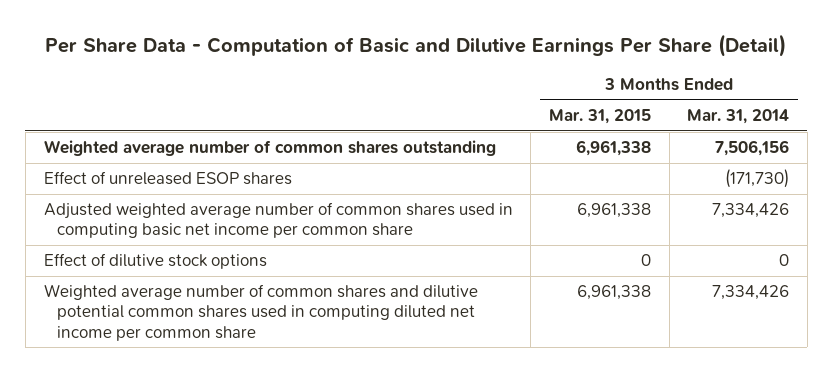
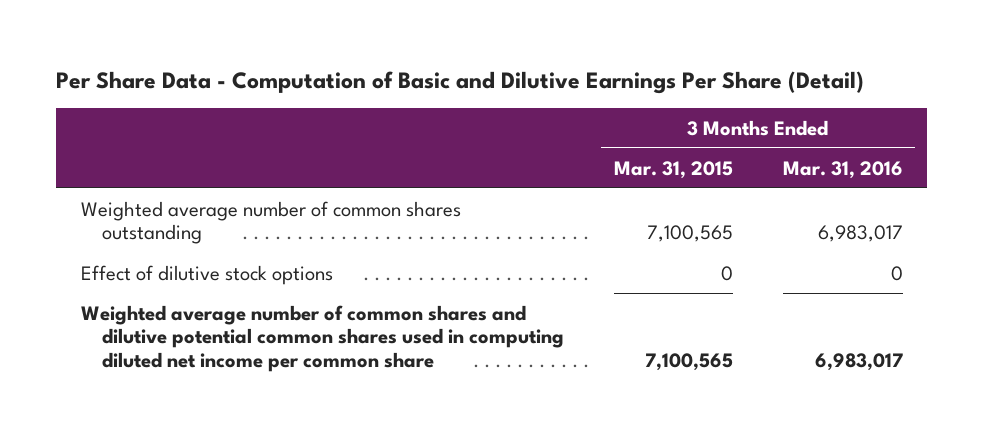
[687,109,790,125] Mar. 31, 2014 -> none
none -> [782,160,903,179] Mar. 31, 2016
[43,171,292,186] Effect of unreleased ESOP shares -> none
[43,202,513,239] Adjusted weighted average number of common shares used in computing basic net income per common share -> none
[575,140,651,157] 6,961,338 -> [646,225,733,243] 7,100,565
[576,285,651,301] 6,961,338 -> [644,353,733,372] 7,100,565

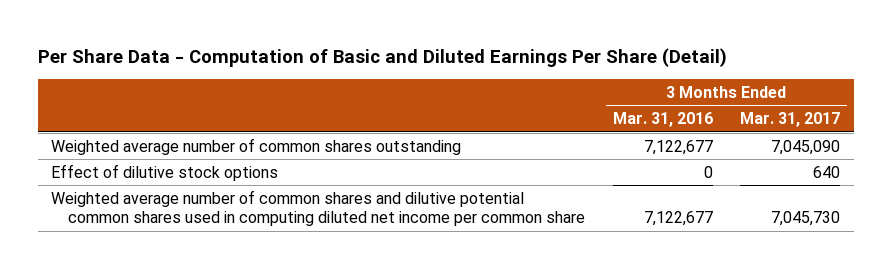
[56,70,865,94] Per Share Data - Computation of Basic and Dilutive Earnings Per Share (Detail) -> [37,47,727,67] Per Share Data - Computation of Basic and Diluted Earnings Per Share (Detail)
[613,160,733,179] Mar. 31, 2015 -> none
none -> [739,112,840,128] Mar. 31, 2017
[817,225,903,243] 6,983,017 -> [643,139,713,155] 7,122,677
[814,353,903,372] 6,983,017 -> [643,211,713,227] 7,122,677

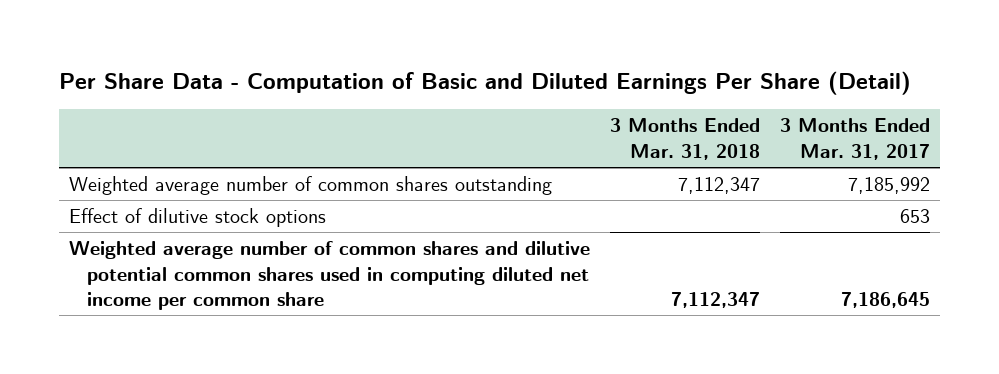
[612,112,713,128] Mar. 31, 2016 -> none
none -> [609,118,760,160] 3 Months Ended Mar. 31, 2018
[770,139,840,155] 7,045,090 -> [848,177,931,195] 7,185,992
[812,165,840,178] 640 -> [900,209,931,224] 653
[770,211,840,227] 7,045,730 -> [841,292,931,309] 7,186,645

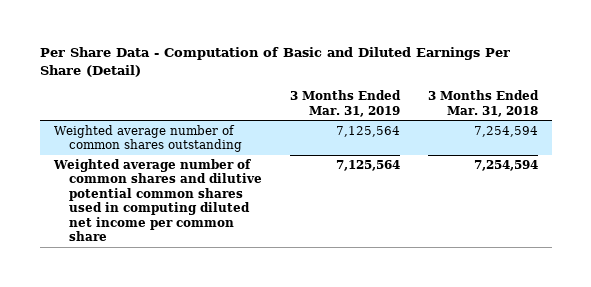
[780,118,931,160] 3 Months Ended Mar. 31, 2017 -> none
none -> [289,90,401,117] 3 Months Ended Mar. 31, 2019
[68,208,326,228] Effect of dilutive stock options -> none
[677,177,760,195] 7,112,347 -> [473,125,538,137] 7,254,594
[670,292,760,309] 7,112,347 -> [473,159,538,171] 7,254,594

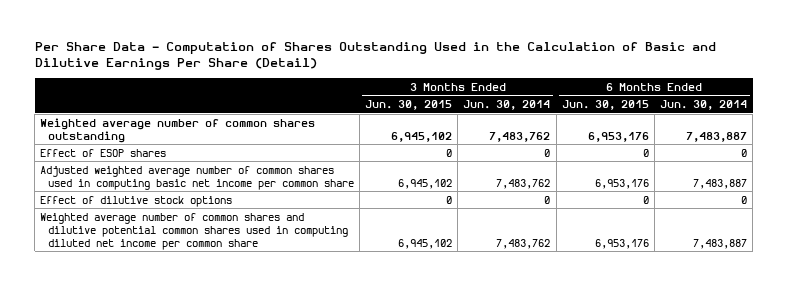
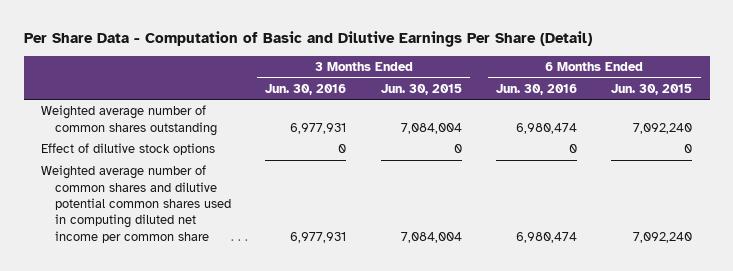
[34,41,716,71] Per Share Data - Computation of Shares Outstanding Used in the Calculation of Basic and Dilutive Earnings Per Share (Detail) -> [23,31,592,48] Per Share Data - Computation of Basic and Dilutive Earnings Per Share (Detail)
[463,100,551,111] Jun. 30, 2014 -> none
[660,100,748,111] Jun. 30, 2014 -> none
none -> [265,83,347,95] Jun. 30, 2016
none -> [496,83,578,95] Jun. 30, 2016
[40,148,167,157] Effect of ESOP shares -> none
[40,165,354,190] Adjusted weighted average number of common shares used in computing basic net income per common share -> none
[391,131,453,142] 6,945,102 -> [400,122,462,134] 7,084,004
[587,131,649,142] 6,953,176 -> [633,122,693,134] 7,092,240
[398,238,453,249] 6,945,102 -> [400,231,462,243] 7,084,004
[594,238,649,249] 6,953,176 -> [633,231,693,243] 7,092,240

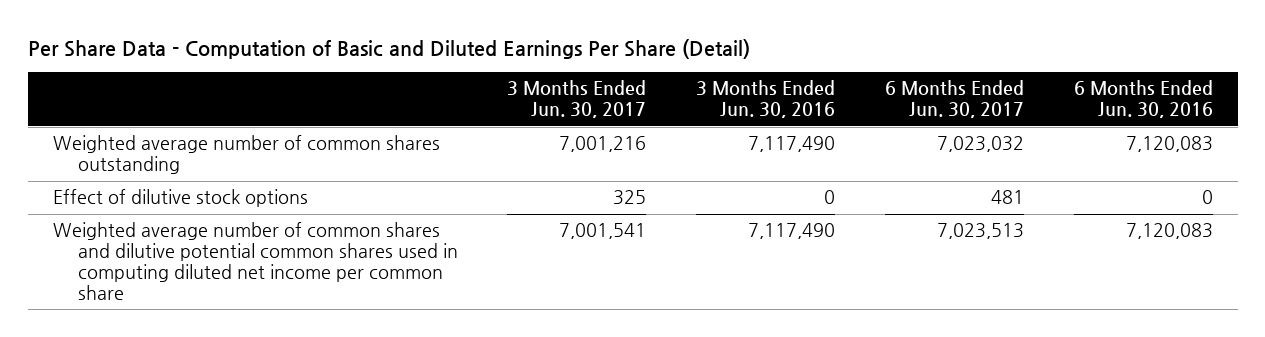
[23,31,592,48] Per Share Data - Computation of Basic and Dilutive Earnings Per Share (Detail) -> [27,38,750,59] Per Share Data - Computation of Basic and Diluted Earnings Per Share (Detail)
[380,83,462,95] Jun. 30, 2015 -> none
[611,83,693,95] Jun. 30, 2015 -> none
none -> [507,80,647,119] 3 Months Ended Jun. 30, 2017
none -> [885,80,1025,119] 6 Months Ended Jun. 30, 2017
[290,122,347,134] 6,977,931 -> [748,136,836,153] 7,117,490
[516,122,578,134] 6,980,474 -> [1125,136,1213,153] 7,120,083
[290,231,347,243] 6,977,931 -> [748,223,836,240] 7,117,490
[516,231,578,243] 6,980,474 -> [1125,223,1213,240] 7,120,083

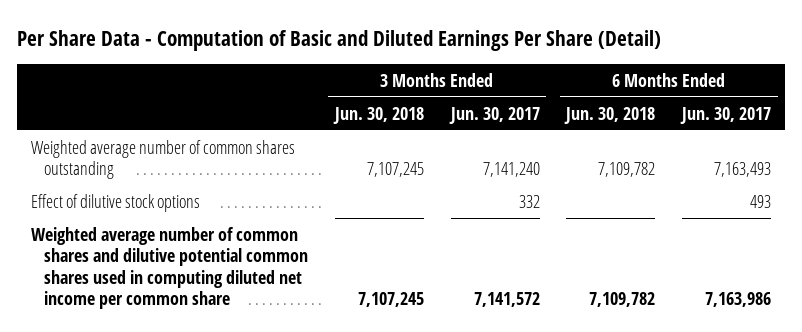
[696,80,836,119] 3 Months Ended Jun. 30, 2016 -> none
[1073,80,1213,119] 6 Months Ended Jun. 30, 2016 -> none
none -> [333,106,425,124] Jun. 30, 2018
none -> [564,106,656,124] Jun. 30, 2018
[559,136,647,153] 7,001,216 -> [482,162,540,178] 7,141,240
[937,136,1025,153] 7,023,032 -> [714,162,772,178] 7,163,493
[613,190,647,206] 325 -> [518,194,540,208] 332
[991,190,1025,205] 481 -> [750,194,772,208] 493
[559,223,647,240] 7,001,541 -> [473,292,540,308] 7,141,572
[937,223,1025,240] 7,023,513 -> [705,292,772,308] 7,163,986

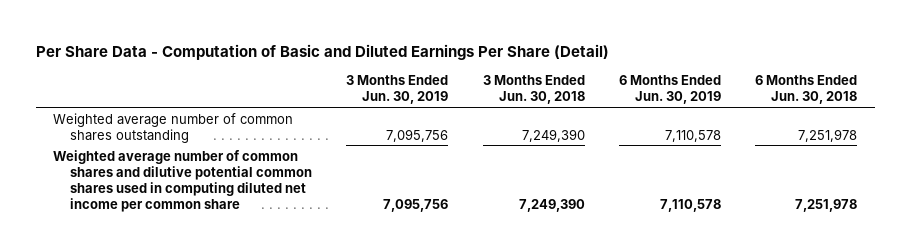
[448,106,540,124] Jun. 30, 2017 -> none
[680,106,772,124] Jun. 30, 2017 -> none
none -> [346,75,449,105] 3 Months Ended Jun. 30, 2019
none -> [619,75,722,105] 6 Months Ended Jun. 30, 2019
[30,193,200,212] Effect of dilutive stock options -> none
[367,162,425,178] 7,107,245 -> [521,128,585,142] 7,249,390
[598,162,656,178] 7,109,782 -> [798,128,858,142] 7,251,978
[358,292,425,308] 7,107,245 -> [518,198,585,212] 7,249,390
[589,292,656,308] 7,109,782 -> [795,198,858,212] 7,251,978

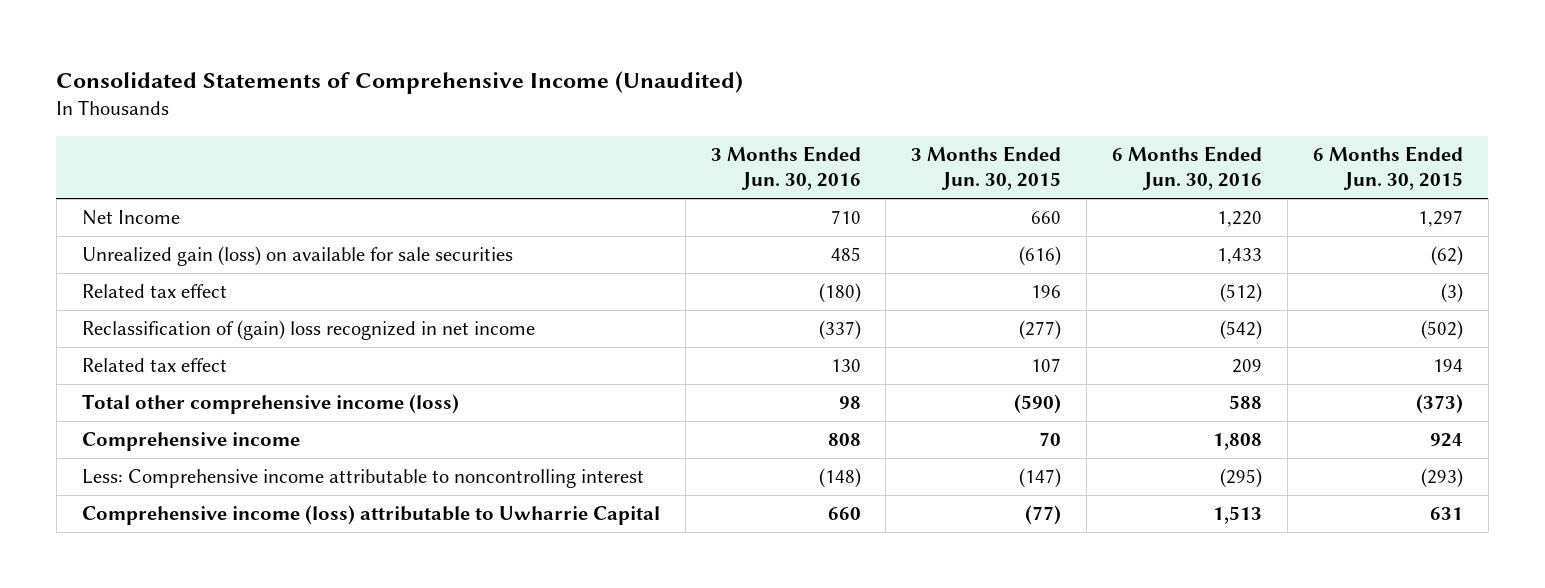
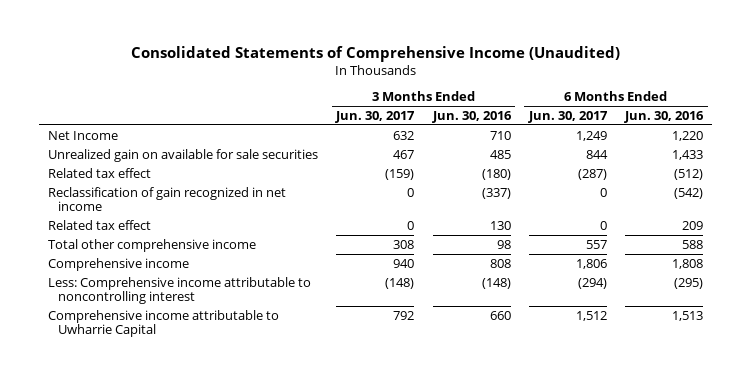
[911,145,1062,191] 3 Months Ended Jun. 30, 2015 -> none
[1312,145,1463,191] 6 Months Ended Jun. 30, 2015 -> none
none -> [335,110,416,123] Jun. 30, 2017
none -> [527,110,608,123] Jun. 30, 2017
[81,246,513,267] Unrealized gain (loss) on available for sale securities -> [48,148,319,162] Unrealized gain on available for sale securities
[81,320,535,341] Reclassification of (gain) loss recognized in net income -> [48,186,287,212] Reclassification of gain recognized in net income
[81,394,459,415] Total other comprehensive income (loss) -> [48,238,257,252] Total other comprehensive income
[81,505,660,526] Comprehensive income (loss) attributable to Uwharrie Capital -> [48,309,280,338] Comprehensive income attributable to Uwharrie Capital

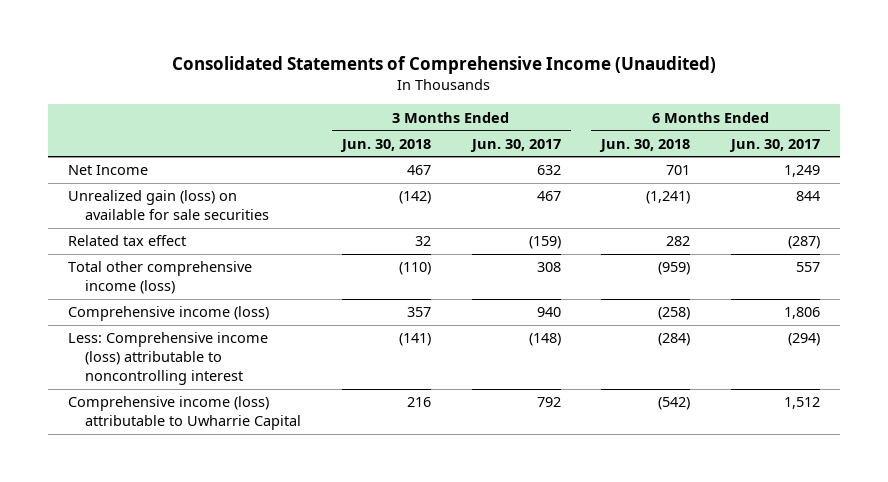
[431,110,512,123] Jun. 30, 2016 -> none
[624,110,705,123] Jun. 30, 2016 -> none
none -> [339,138,431,152] Jun. 30, 2018
none -> [599,138,691,152] Jun. 30, 2018
[48,148,319,162] Unrealized gain on available for sale securities -> [67,190,270,221] Unrealized gain (loss) on available for sale securities
[48,186,287,212] Reclassification of gain recognized in net income -> none
[48,219,152,230] Related tax effect -> none
[48,238,257,252] Total other comprehensive income -> [67,261,252,295] Total other comprehensive income (loss)
[48,257,190,271] Comprehensive income -> [67,306,269,322] Comprehensive income (loss)
[48,276,312,305] Less: Comprehensive income attributable to noncontrolling interest -> [67,332,268,385] Less: Comprehensive income (loss) attributable to noncontrolling interest
[48,309,280,338] Comprehensive income attributable to Uwharrie Capital -> [67,396,302,431] Comprehensive income (loss) attributable to Uwharrie Capital

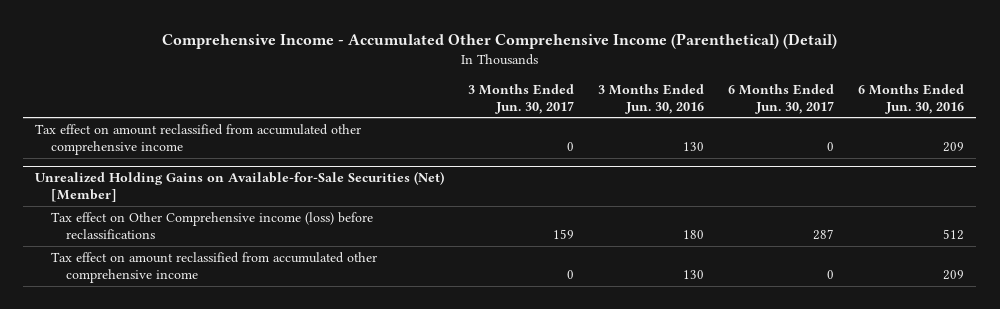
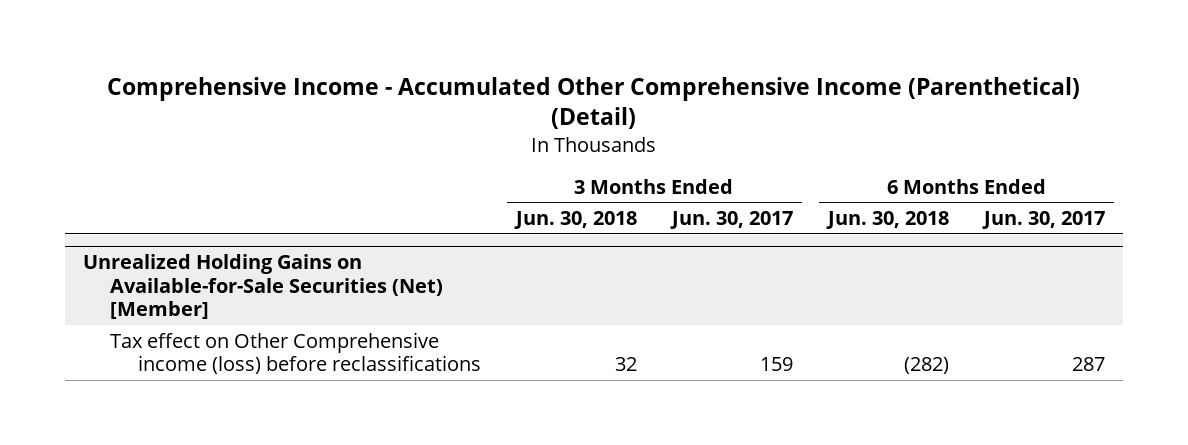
[598,83,705,114] 3 Months Ended Jun. 30, 2016 -> none
[858,83,965,114] 6 Months Ended Jun. 30, 2016 -> none
none -> [513,210,637,229] Jun. 30, 2018
none -> [826,210,950,229] Jun. 30, 2018
[35,123,362,155] Tax effect on amount reclassified from accumulated other comprehensive income -> none
[50,251,377,283] Tax effect on amount reclassified from accumulated other comprehensive income -> none

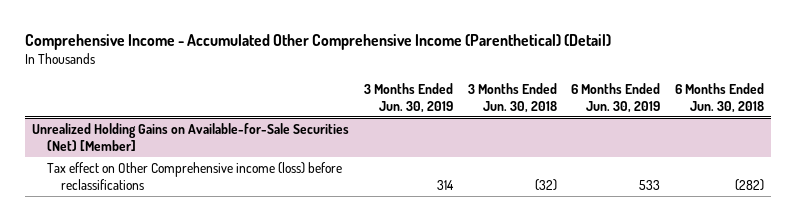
[670,210,794,229] Jun. 30, 2017 -> none
[982,210,1106,229] Jun. 30, 2017 -> none
none -> [364,82,454,113] 3 Months Ended Jun. 30, 2019
none -> [571,82,661,113] 6 Months Ended Jun. 30, 2019
[614,357,637,372] 32 -> [534,178,557,191] (32)

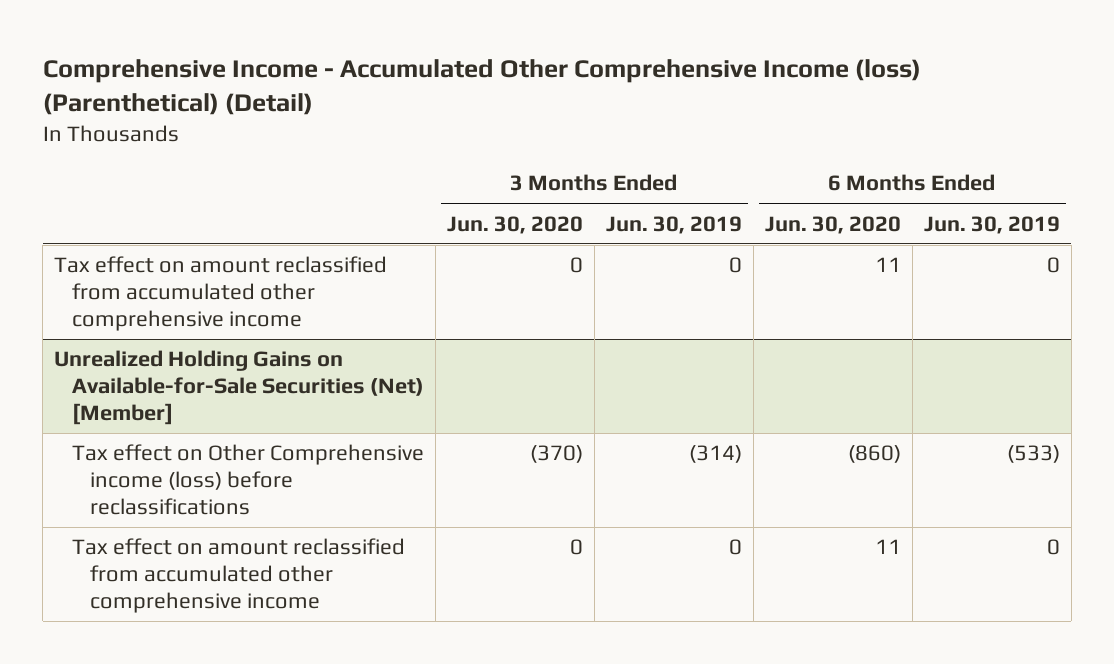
[25,34,612,51] Comprehensive Income - Accumulated Other Comprehensive Income (Parenthetical) (Detail) -> [42,58,921,115] Comprehensive Income - Accumulated Other Comprehensive Income (loss) (Parenthetical) (Detail)
[467,82,557,113] 3 Months Ended Jun. 30, 2018 -> none
[674,82,764,113] 6 Months Ended Jun. 30, 2018 -> none
none -> [446,215,583,234] Jun. 30, 2020
none -> [764,215,901,234] Jun. 30, 2020
none -> [54,256,388,332] Tax effect on amount reclassified from accumulated other comprehensive income
[437,179,455,190] 314 -> [688,445,742,464] (314)
[639,179,661,190] 533 -> [1006,445,1060,464] (533)
none -> [71,538,405,614] Tax effect on amount reclassified from accumulated other comprehensive income

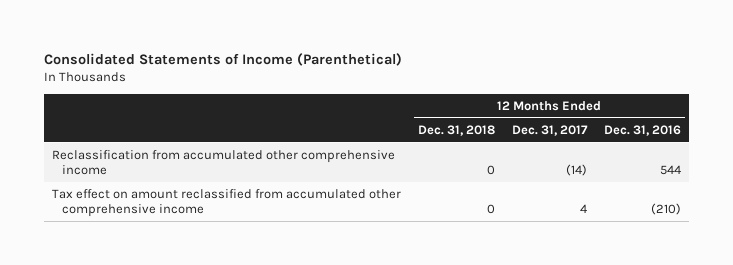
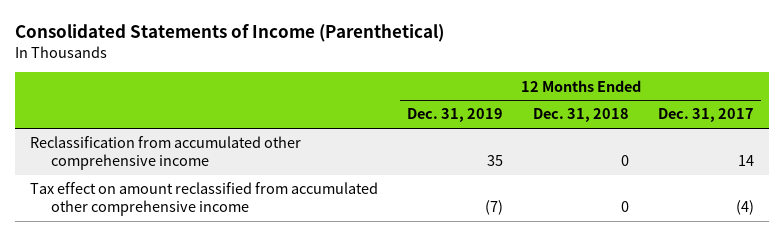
[603,124,681,136] Dec. 31, 2016 -> none
none -> [407,108,504,123] Dec. 31, 2019
[565,163,587,176] (14) -> [737,155,754,167] 14
[579,203,587,213] 4 -> [735,200,754,216] (4)

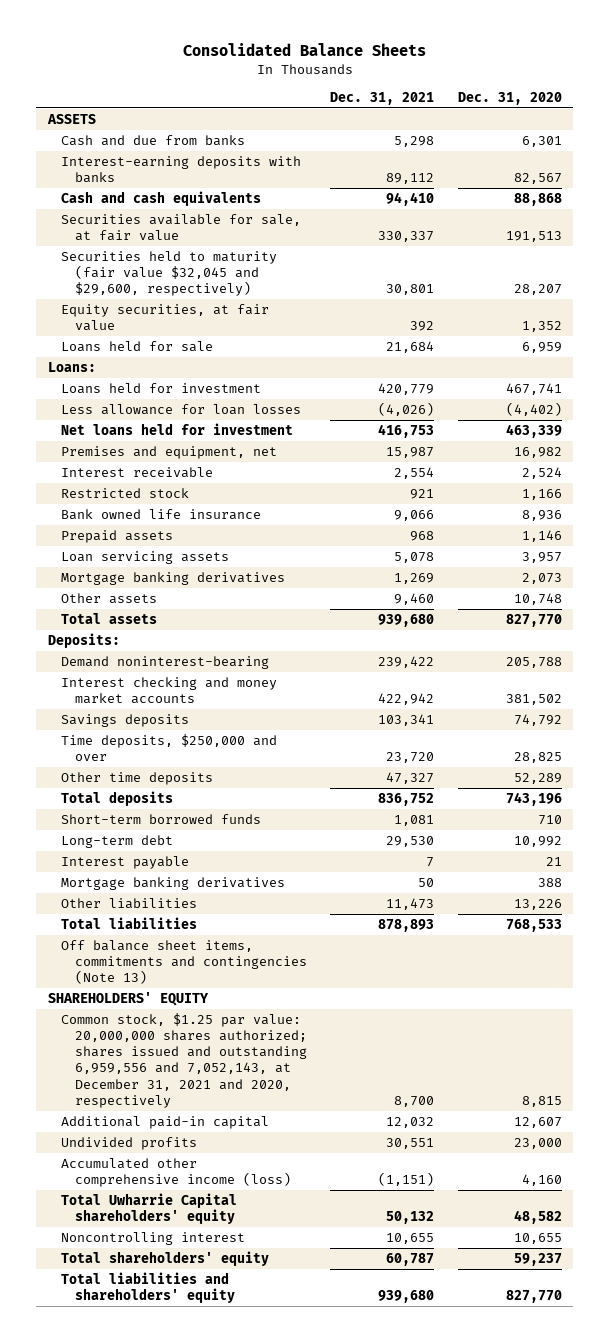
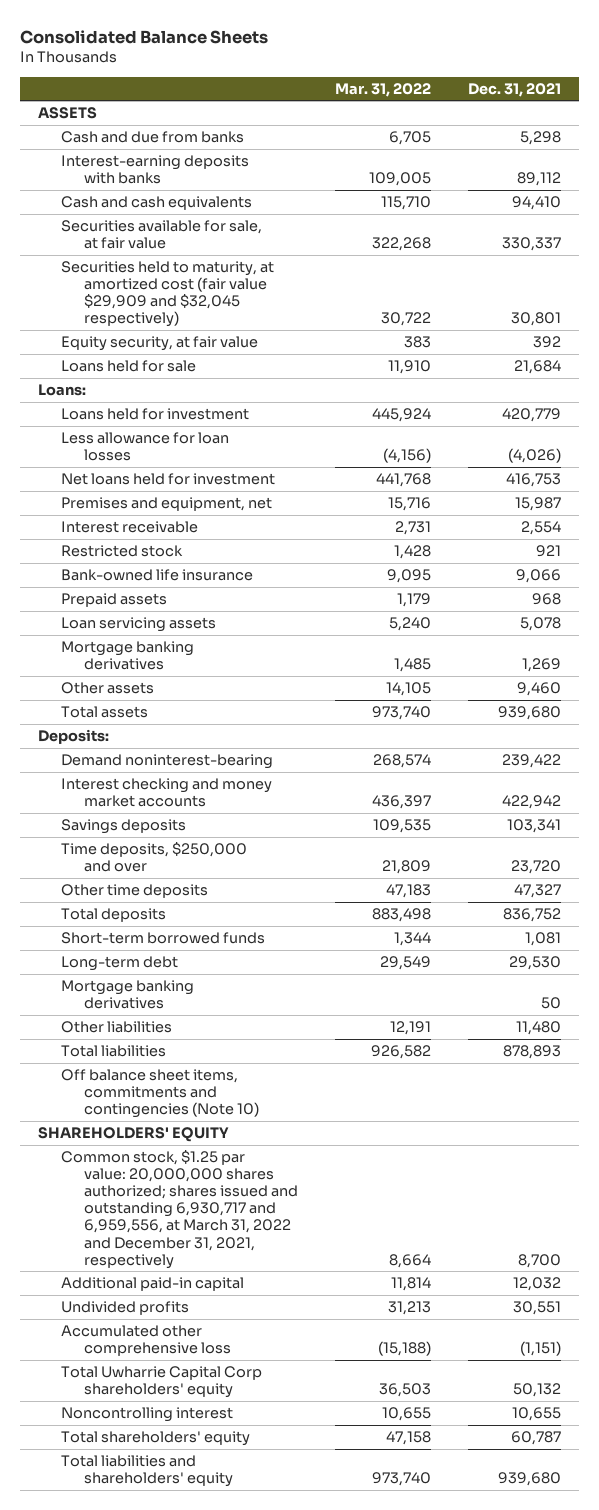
[457,91,562,105] Dec. 31, 2020 -> none
none -> [334,82,431,97] Mar. 31, 2022
[61,251,278,297] Securities held to maturity (fair value $32,045 and $29,600, respectively) -> [61,261,275,328] Securities held to maturity, at amortized cost (fair value $29,909 and $32,045 respectively)
[61,304,270,332] Equity securities, at fair value -> [61,336,259,352] Equity security, at fair value
[61,509,262,521] Bank owned life insurance -> [61,569,254,582] Bank-owned life insurance
[61,856,190,870] Interest payable -> none
[386,898,435,911] 11,473 -> [515,1021,561,1036] 11,480
[61,940,308,985] Off balance sheet items, commitments and contingencies (Note 13) -> [61,1069,260,1119] Off balance sheet items, commitments and contingencies (Note 10)
[61,1013,308,1108] Common stock, $1.25 par value: 20,000,000 shares authorized; shares issued and outstanding 6,959,556 and 7,052,143, at December 31, 2021 and 2020, respectively -> [61,1150,299,1269] Common stock, $1.25 par value: 20,000,000 shares authorized; shares issued and outstanding 6,930,717 and 6,959,556, at March 31, 2022 and December 31, 2021, respectively
[61,1158,292,1188] Accumulated other comprehensive income (loss) -> [61,1325,232,1357] Accumulated other comprehensive loss
[61,1193,238,1225] Total Uwharrie Capital shareholders' equity -> [61,1366,263,1399] Total Uwharrie Capital Corp shareholders' equity

